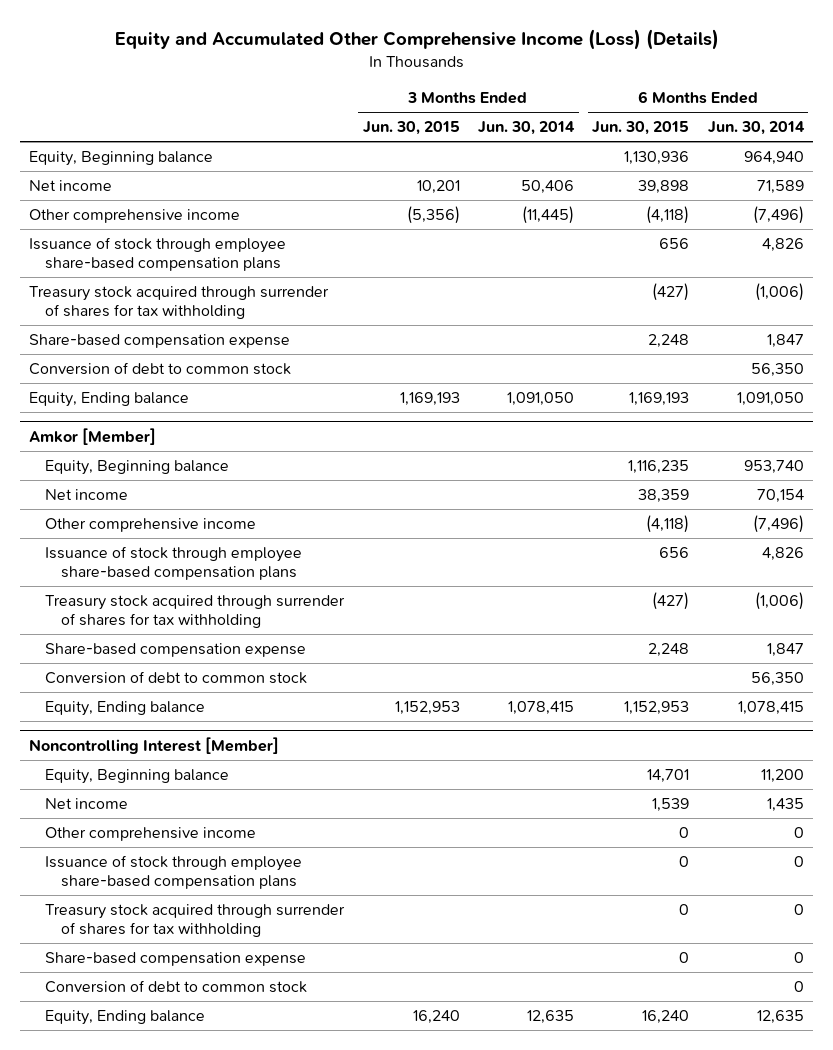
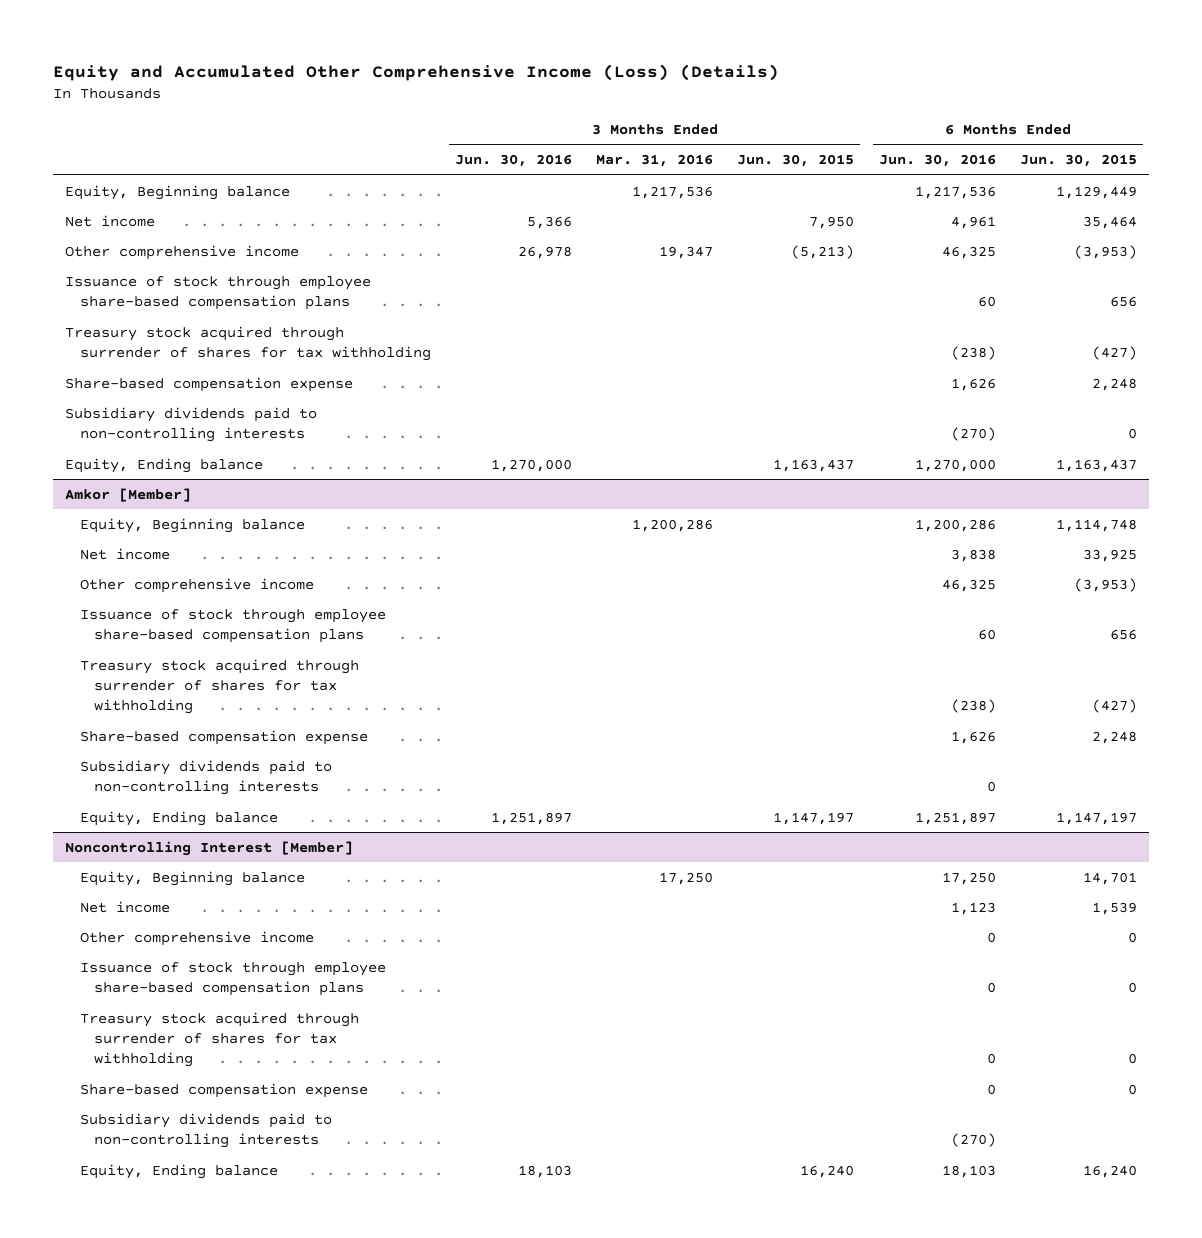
[477,121,575,136] Jun. 30, 2014 -> none
[707,121,805,136] Jun. 30, 2014 -> none
none -> [454,154,572,168] Jun. 30, 2016
none -> [596,154,714,168] Mar. 31, 2016
none -> [878,154,996,168] Jun. 30, 2016
[624,150,690,165] 1,130,936 -> [1055,185,1137,199] 1,129,449
[416,179,460,194] 10,201 -> [809,215,855,229] 7,950
[638,179,690,194] 39,898 -> [1082,215,1137,229] 35,464
[406,205,460,224] (5,356) -> [791,244,855,259] (5,213)
[646,205,690,224] (4,118) -> [1073,244,1137,259] (3,953)
[29,361,292,375] Conversion of debt to common stock -> none
none -> [64,406,317,442] Subsidiary dividends paid to non-controlling interests
[399,391,460,406] 1,169,193 -> [773,458,855,472] 1,163,437
[629,391,690,406] 1,169,193 -> [1055,458,1137,472] 1,163,437
[628,459,690,474] 1,116,235 -> [1055,518,1137,532] 1,114,748
[638,488,690,503] 38,359 -> [1082,548,1137,562] 33,925
[646,514,690,533] (4,118) -> [1073,577,1137,592] (3,953)
[45,670,308,684] Conversion of debt to common stock -> none
none -> [79,759,332,795] Subsidiary dividends paid to non-controlling interests
[394,700,460,715] 1,152,953 -> [773,811,855,825] 1,147,197
[624,700,690,715] 1,152,953 -> [1055,811,1137,825] 1,147,197
[45,979,308,993] Conversion of debt to common stock -> none
none -> [79,1112,332,1148] Subsidiary dividends paid to non-controlling interests

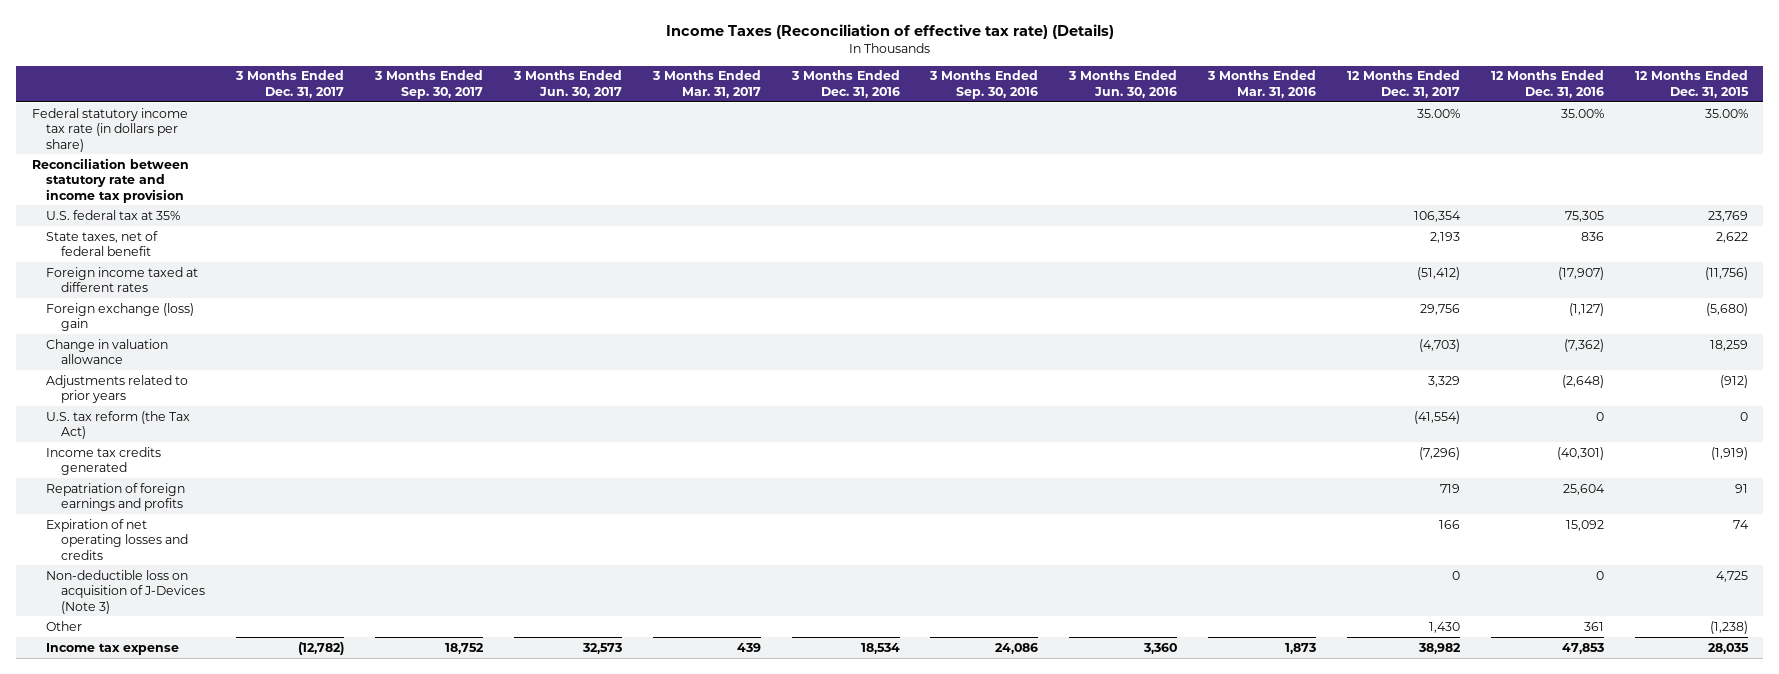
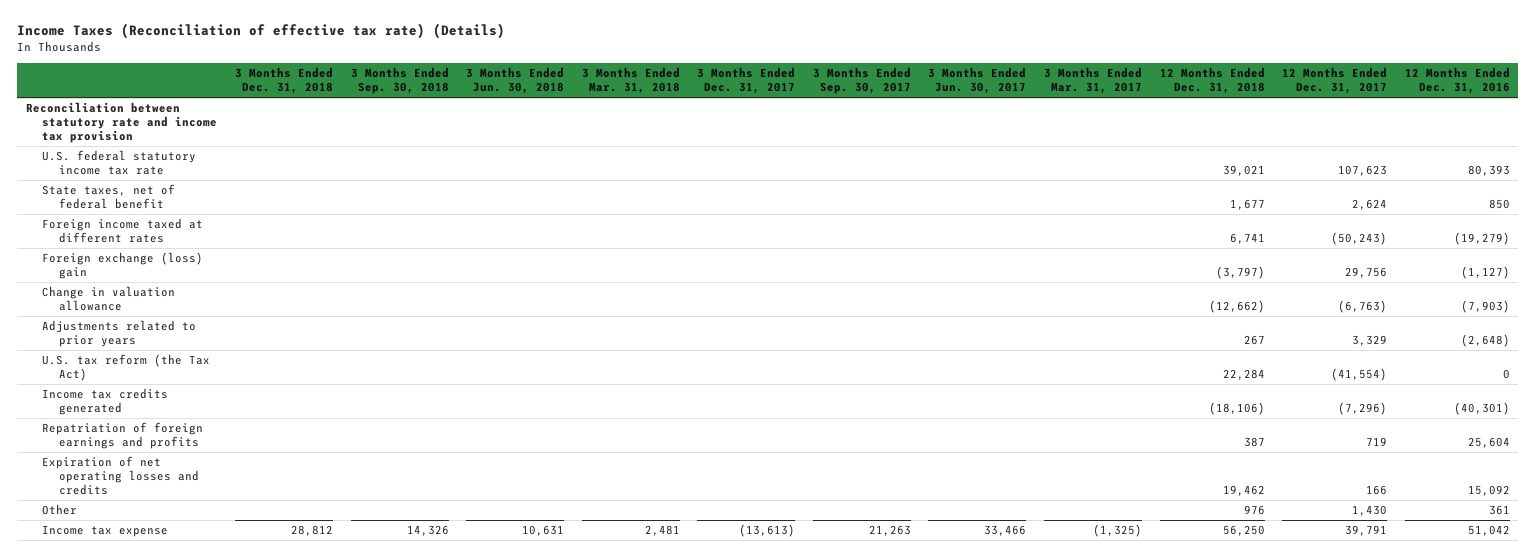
[790,70,900,98] 3 Months Ended Dec. 31, 2016 -> none
[929,70,1039,99] 3 Months Ended Sep. 30, 2016 -> none
[1068,70,1178,98] 3 Months Ended Jun. 30, 2016 -> none
[1207,70,1317,98] 3 Months Ended Mar. 31, 2016 -> none
[1634,70,1749,98] 12 Months Ended Dec. 31, 2015 -> none
none -> [234,67,333,95] 3 Months Ended Dec. 31, 2018
none -> [350,67,449,95] 3 Months Ended Sep. 30, 2018
none -> [466,67,565,95] 3 Months Ended Jun. 30, 2018
none -> [581,67,680,95] 3 Months Ended Mar. 31, 2018
none -> [1159,67,1265,95] 12 Months Ended Dec. 31, 2018
[31,107,188,152] Federal statutory income tax rate (in dollars per share) -> none
[46,209,181,220] U.S. federal tax at 35% -> [42,150,197,176] U.S. federal statutory income tax rate
[1414,210,1462,222] 106,354 -> [1338,165,1388,177] 107,623
[1565,210,1605,222] 75,305 -> [1467,165,1510,177] 80,393
[1430,231,1461,243] 2,193 -> [1352,199,1388,211] 2,624
[1581,231,1605,241] 836 -> [1488,199,1510,210] 850
[1417,266,1461,280] (51,412) -> [1331,232,1388,246] (50,243)
[1558,266,1605,280] (17,907) -> [1453,232,1510,246] (19,279)
[1419,338,1461,352] (4,703) -> [1338,300,1388,314] (6,763)
[1564,338,1605,352] (7,362) -> [1460,300,1510,314] (7,903)
[46,569,206,614] Non-deductible loss on acquisition of J-Devices (Note 3) -> none
[298,641,345,655] (12,782) -> [739,524,796,538] (13,613)
[444,642,484,654] 18,752 -> [868,525,911,537] 21,263
[581,642,622,654] 32,573 -> [984,525,1027,537] 33,466
[736,642,761,652] 439 -> [1092,524,1142,538] (1,325)
[1418,642,1462,654] 38,982 -> [1345,525,1388,537] 39,791
[1562,642,1605,654] 47,853 -> [1467,525,1510,537] 51,042

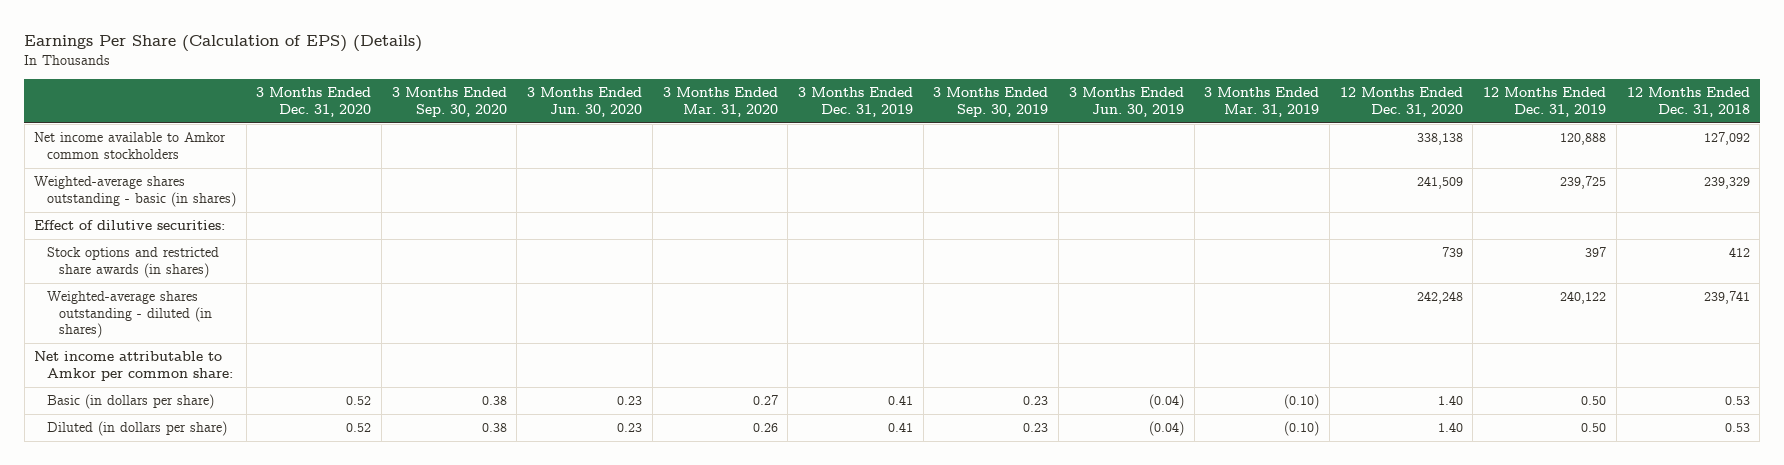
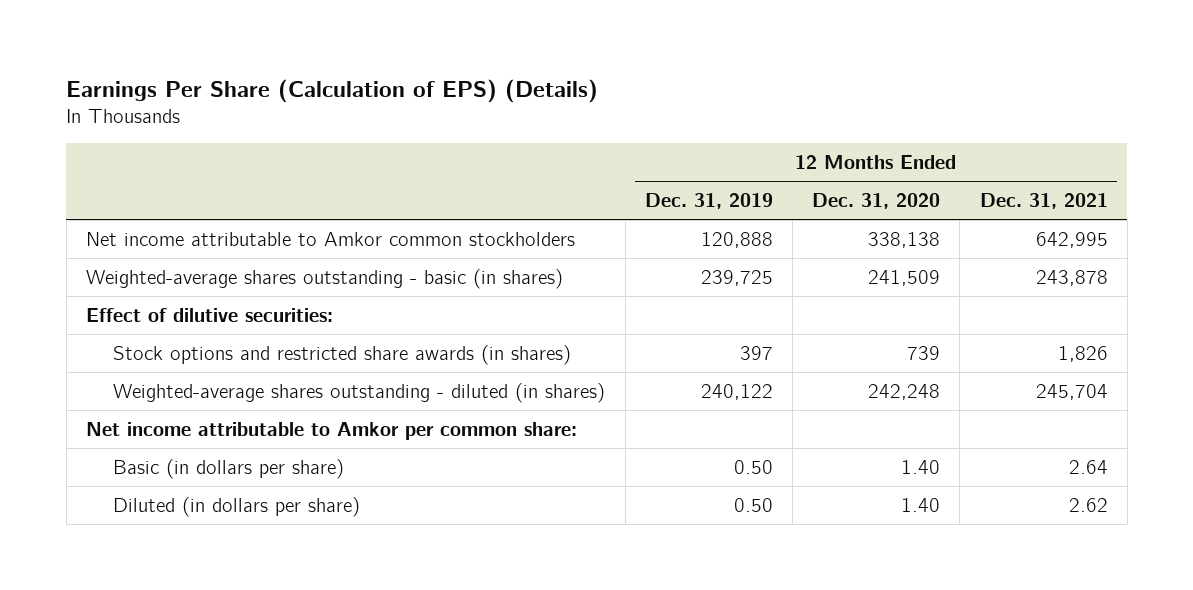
[256,87,372,117] 3 Months Ended Dec. 31, 2020 -> none
[391,87,507,117] 3 Months Ended Sep. 30, 2020 -> none
[527,87,643,117] 3 Months Ended Jun. 30, 2020 -> none
[662,87,778,117] 3 Months Ended Mar. 31, 2020 -> none
[798,87,914,117] 3 Months Ended Dec. 31, 2019 -> none
[933,87,1049,117] 3 Months Ended Sep. 30, 2019 -> none
[1068,87,1184,117] 3 Months Ended Jun. 30, 2019 -> none
[1204,87,1320,117] 3 Months Ended Mar. 31, 2019 -> none
[1626,87,1750,117] 12 Months Ended Dec. 31, 2018 -> none
none -> [979,193,1108,210] Dec. 31, 2021
[34,132,227,159] Net income available to Amkor common stockholders -> [85,231,575,246] Net income attributable to Amkor common stockholders

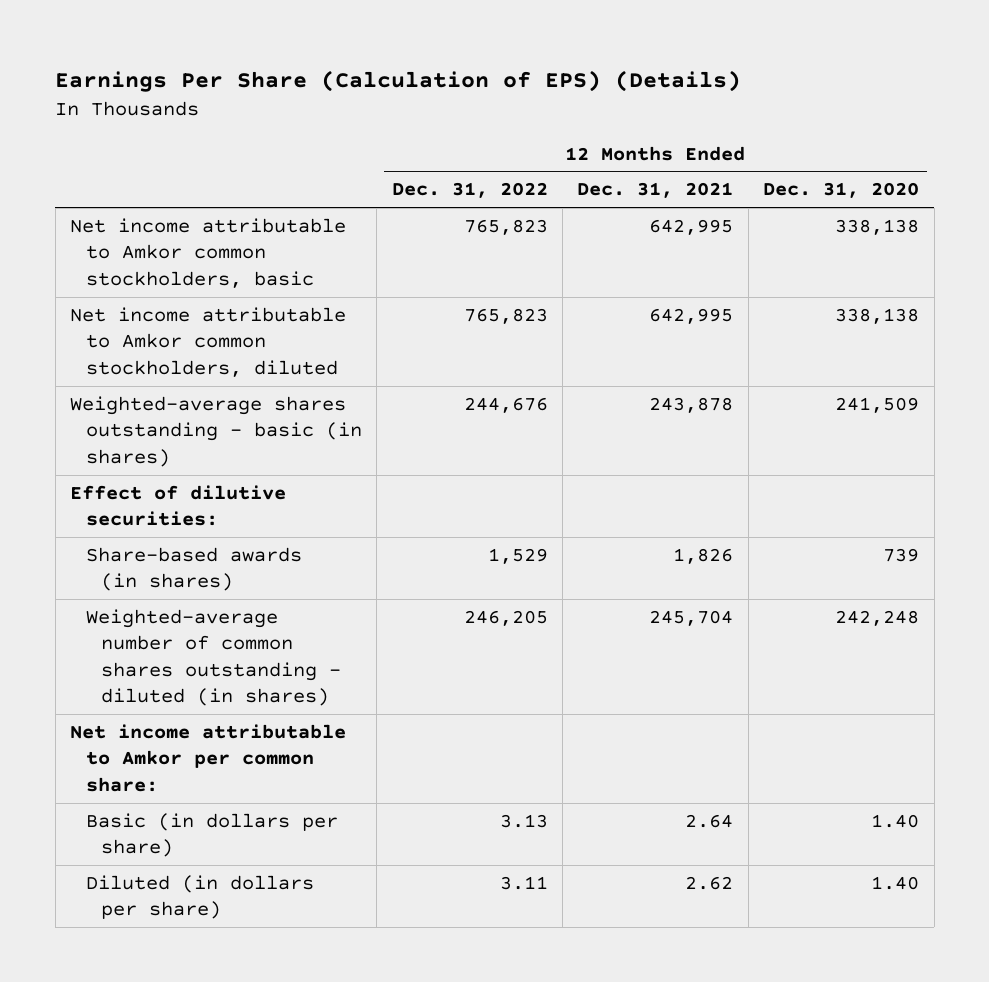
[644,193,773,210] Dec. 31, 2019 -> none
none -> [391,182,548,199] Dec. 31, 2022
none -> [70,218,347,288] Net income attributable to Amkor common stockholders, basic
[85,231,575,246] Net income attributable to Amkor common stockholders -> [70,307,347,377] Net income attributable to Amkor common stockholders, diluted
[113,344,572,365] Stock options and restricted share awards (in shares) -> [85,547,302,592] Share-based awards (in shares)
[113,382,606,403] Weighted-average shares outstanding - diluted (in shares) -> [85,609,342,707] Weighted-average number of common shares outstanding - diluted (in shares)

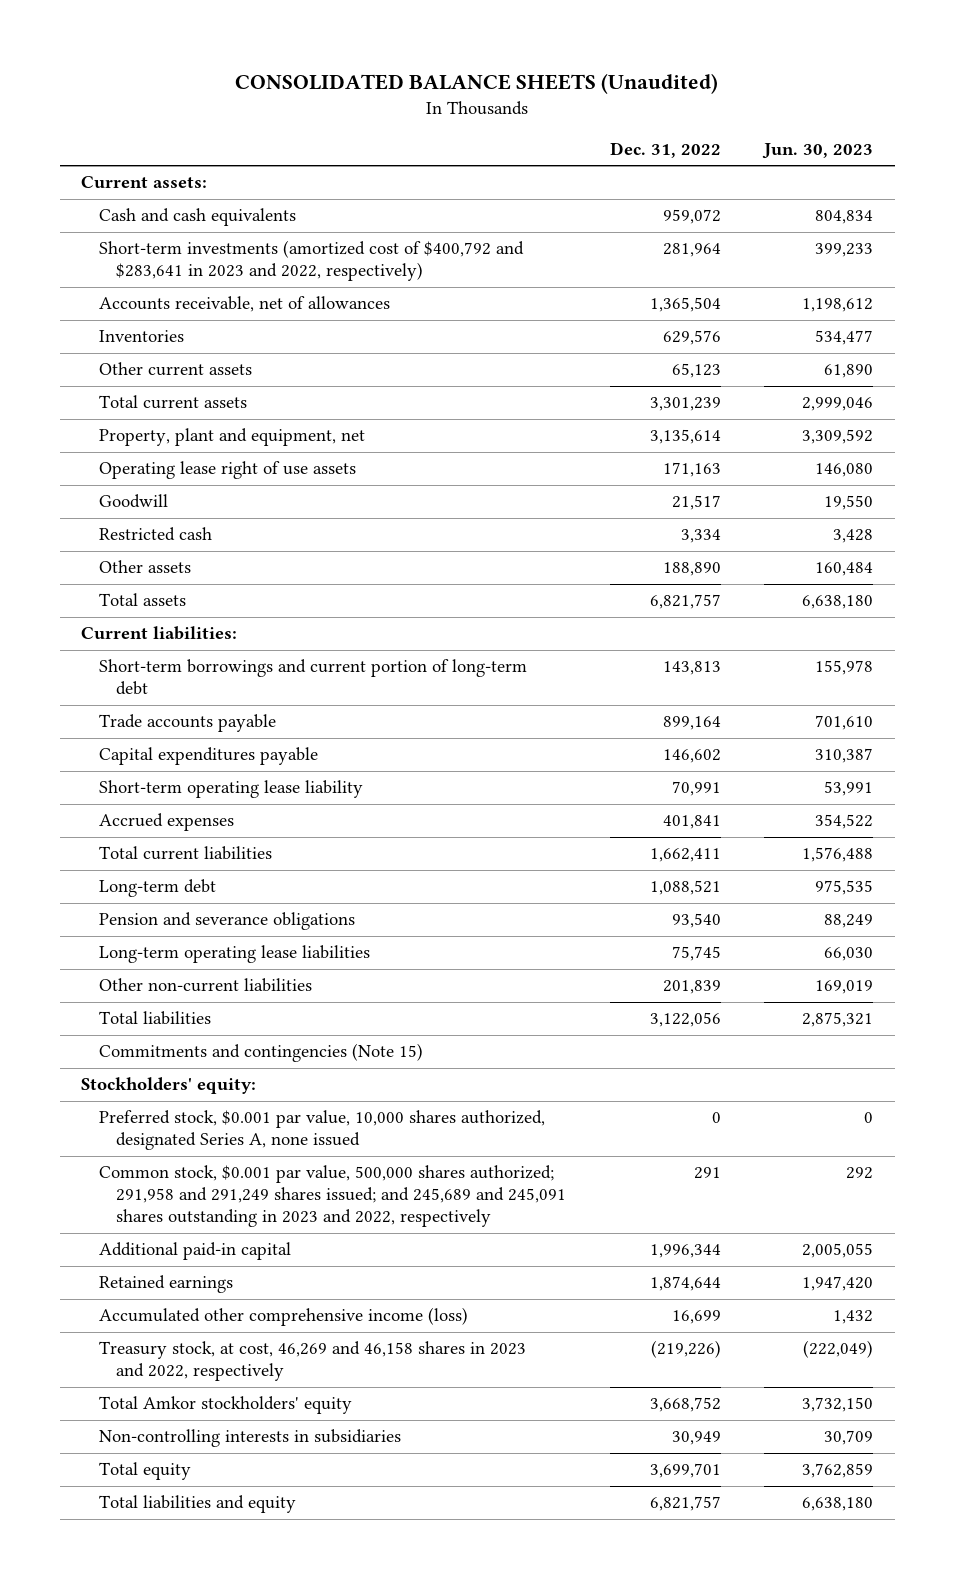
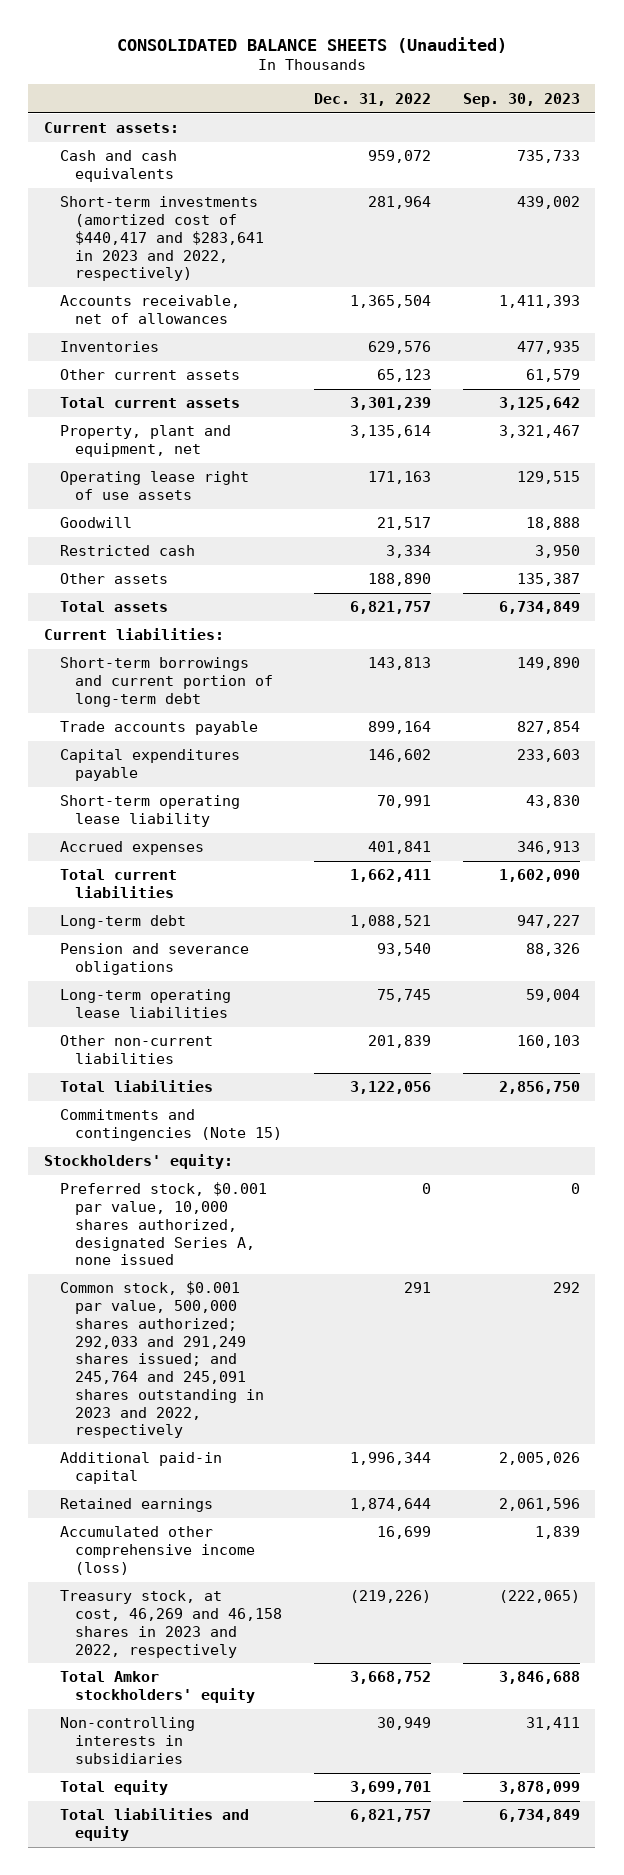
[762,142,874,159] Jun. 30, 2023 -> none
none -> [462,92,580,107] Sep. 30, 2023
[98,240,524,282] Short-term investments (amortized cost of $400,792 and $283,641 in 2023 and 2022, respectively) -> [59,196,265,282] Short-term investments (amortized cost of $440,417 and $283,641 in 2023 and 2022, respectively)
[98,1165,567,1228] Common stock, $0.001 par value, 500,000 shares authorized; 291,958 and 291,249 shares issued; and 245,689 and 245,091 shares outstanding in 2023 and 2022, respectively -> [59,1281,265,1439] Common stock, $0.001 par value, 500,000 shares authorized; 292,033 and 291,249 shares issued; and 245,764 and 245,091 shares outstanding in 2023 and 2022, respectively

